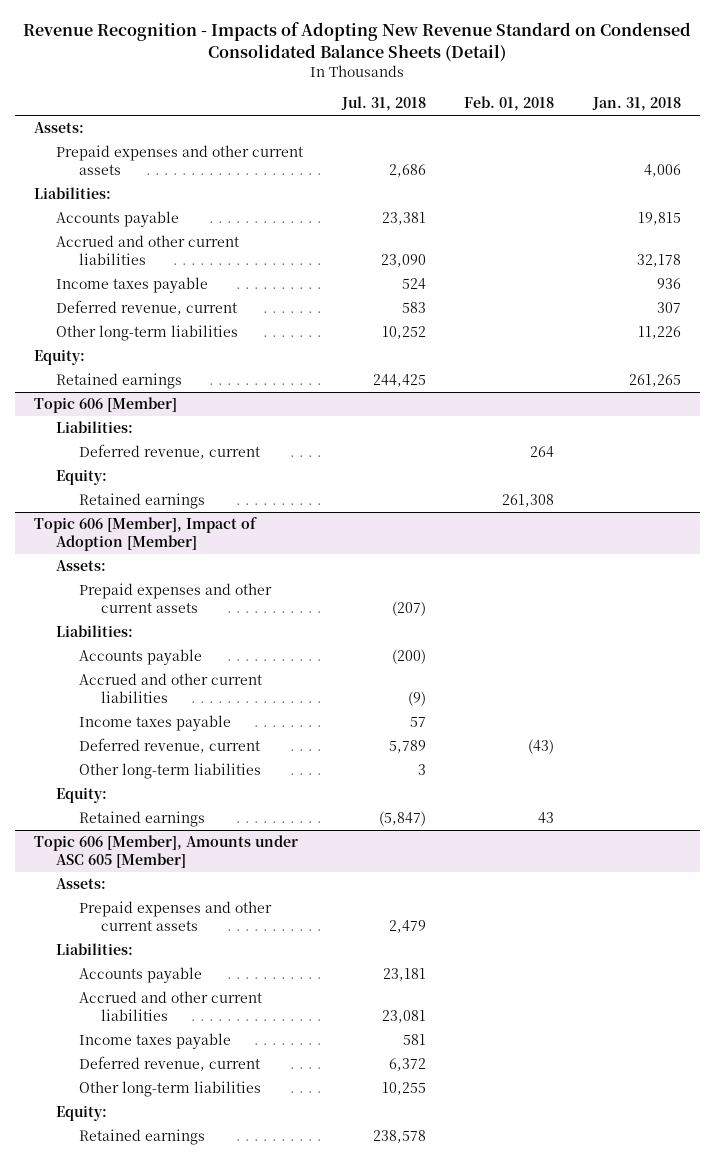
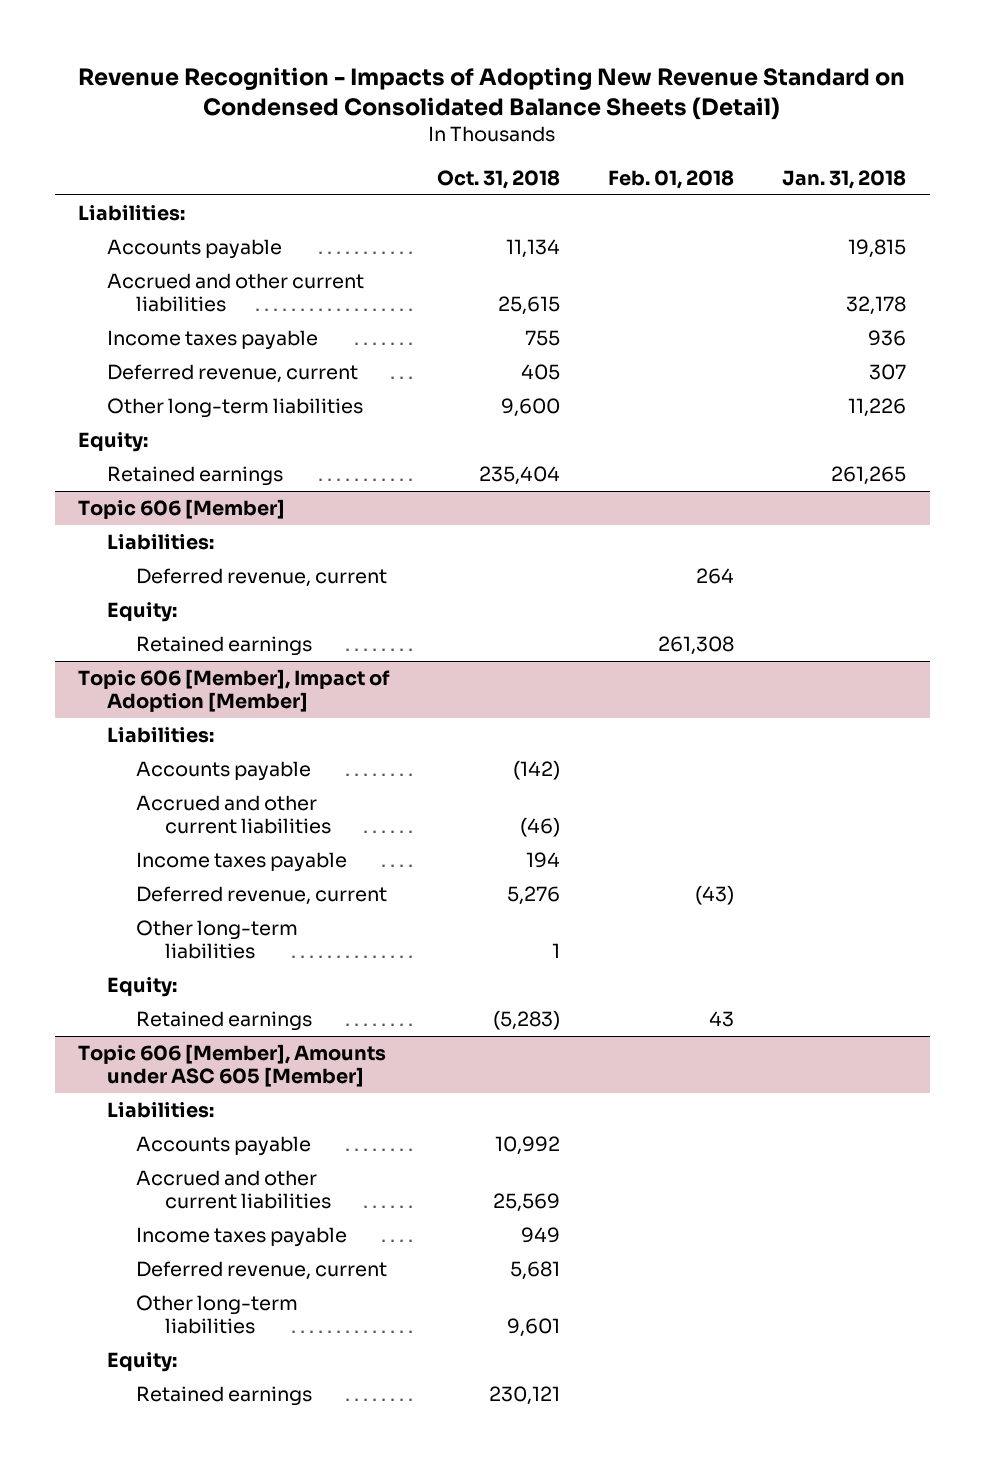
[340,96,426,112] Jul. 31, 2018 -> none
none -> [437,169,561,189] Oct. 31, 2018
[33,121,84,133] Assets: -> none
[56,144,304,175] Prepaid expenses and other current assets -> none
[56,559,107,571] Assets: -> none
[78,582,272,613] Prepaid expenses and other current assets -> none
[56,877,107,889] Assets: -> none
[78,900,272,931] Prepaid expenses and other current assets -> none

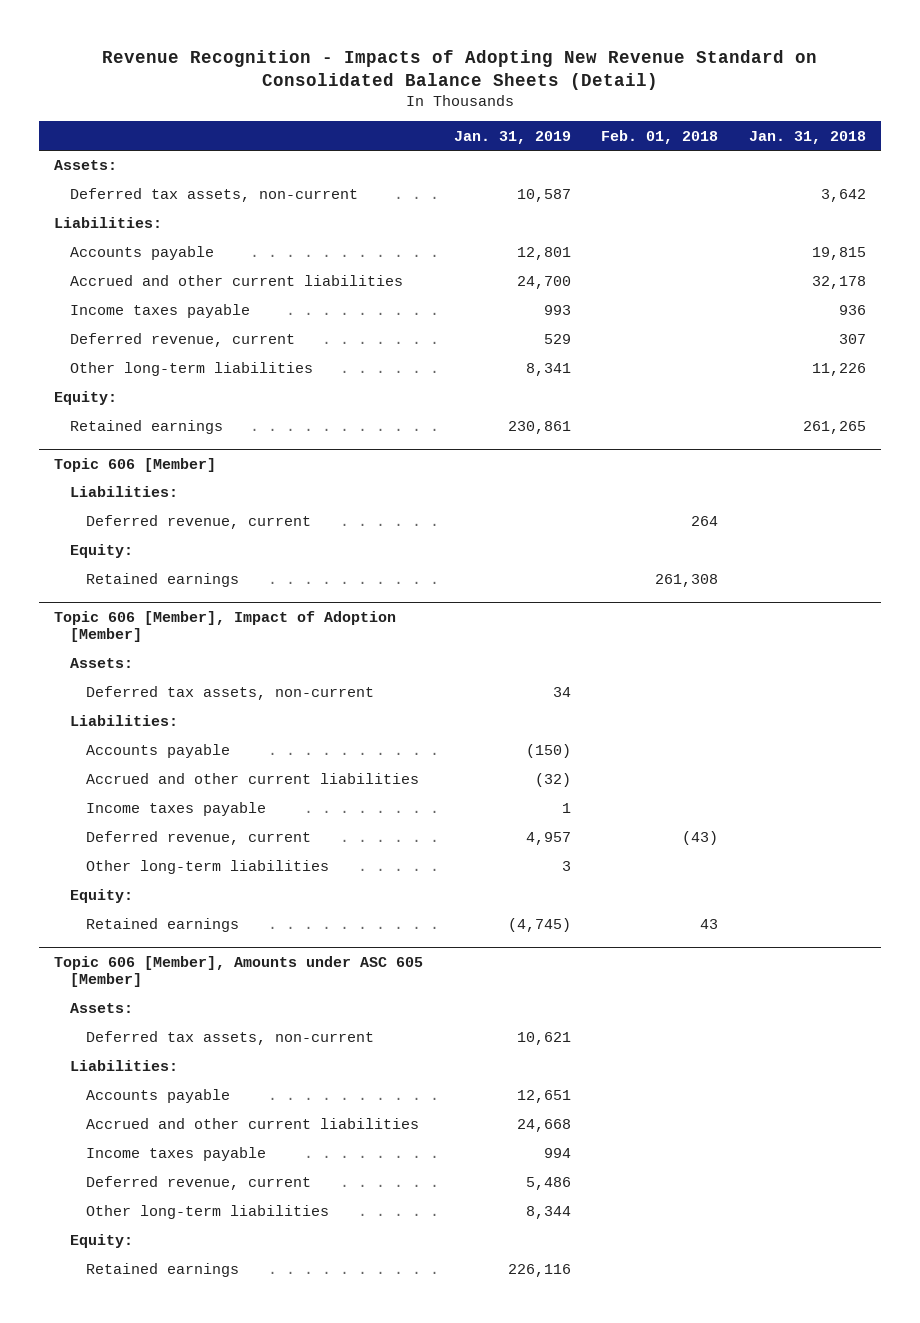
[78,66,906,121] Revenue Recognition - Impacts of Adopting New Revenue Standard on Condensed Consolidated Balance Sheets (Detail) -> [101,49,817,91] Revenue Recognition - Impacts of Adopting New Revenue Standard on Consolidated Balance Sheets (Detail)
[437,169,561,189] Oct. 31, 2018 -> none
none -> [453,130,571,144] Jan. 31, 2019
none -> [54,160,118,171] Assets:
none -> [70,188,359,203] Deferred tax assets, non-current
none -> [70,658,134,669] Assets:
none -> [85,686,374,701] Deferred tax assets, non-current
none -> [70,1003,134,1014] Assets:
none -> [85,1031,374,1046] Deferred tax assets, non-current

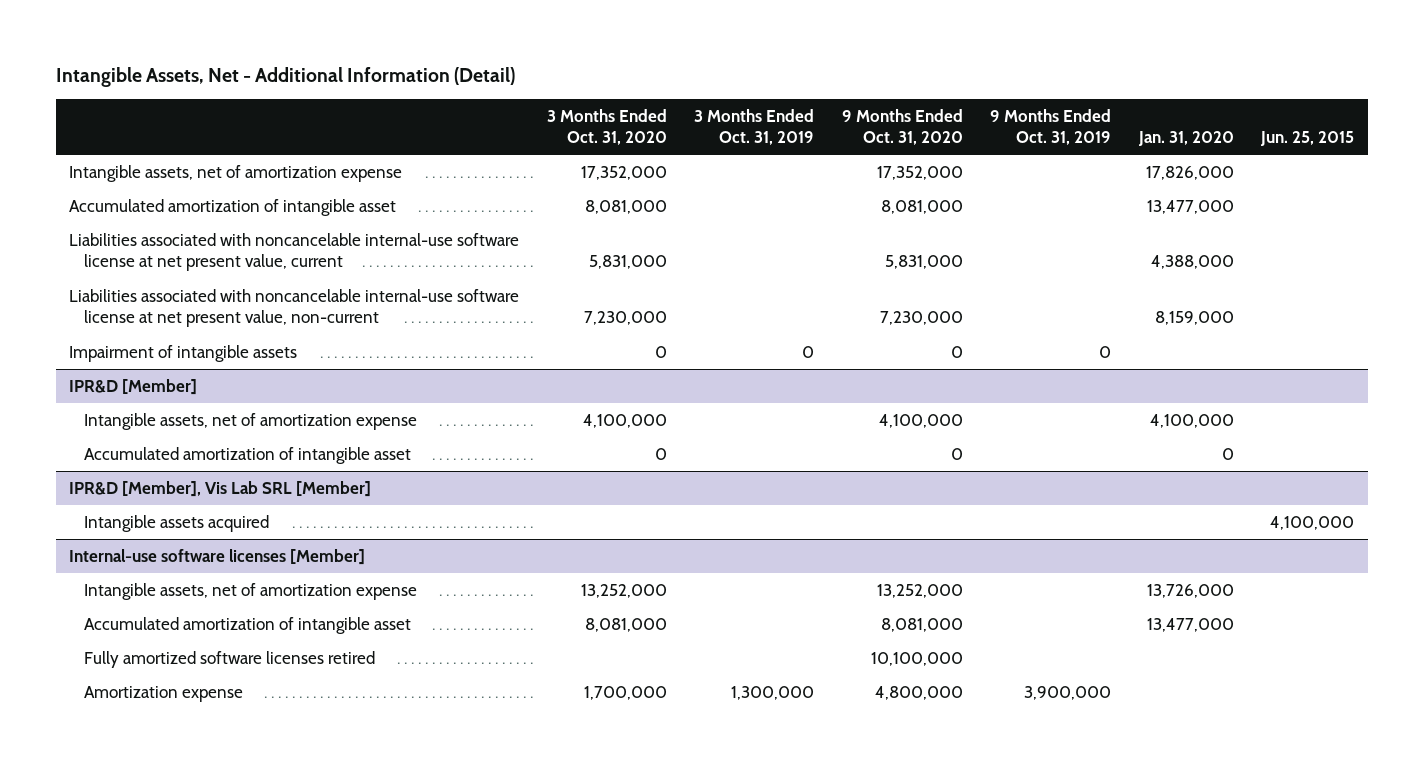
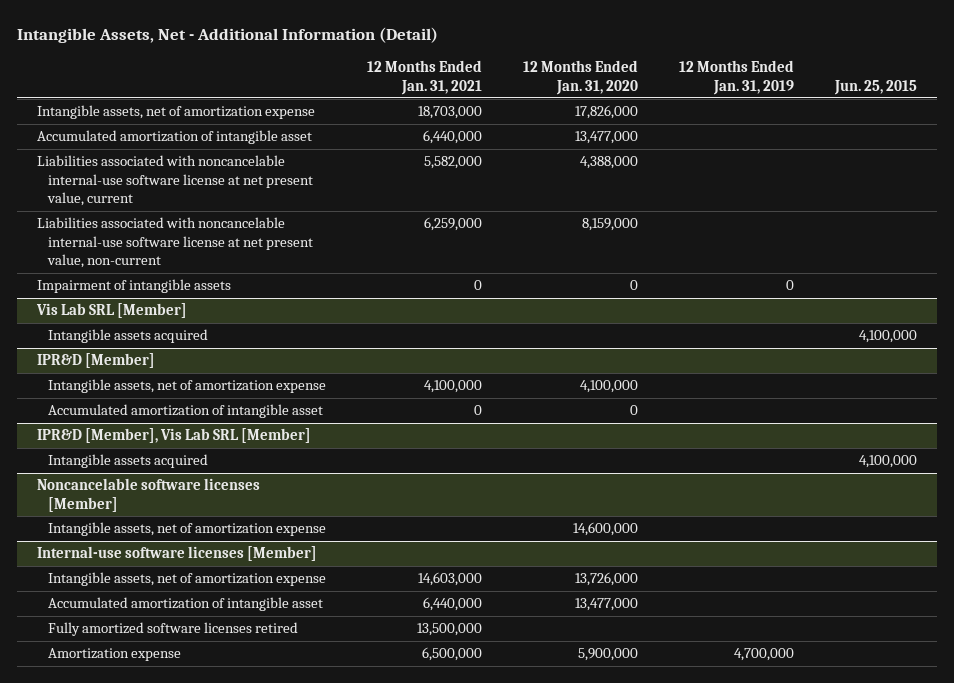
[546,108,667,145] 3 Months Ended Oct. 31, 2020 -> none
[694,108,815,145] 3 Months Ended Oct. 31, 2019 -> none
[841,108,963,145] 9 Months Ended Oct. 31, 2020 -> none
[990,108,1112,145] 9 Months Ended Oct. 31, 2019 -> none
[1137,130,1234,146] Jan. 31, 2020 -> none
none -> [366,60,482,95] 12 Months Ended Jan. 31, 2021
none -> [522,60,638,95] 12 Months Ended Jan. 31, 2020
none -> [678,60,794,95] 12 Months Ended Jan. 31, 2019
none -> [36,303,188,319] Vis Lab SRL [Member]
none -> [47,329,208,344] Intangible assets acquired
none -> [37,478,261,512] Noncancelable software licenses [Member]
none -> [47,522,326,537] Intangible assets, net of amortization expense

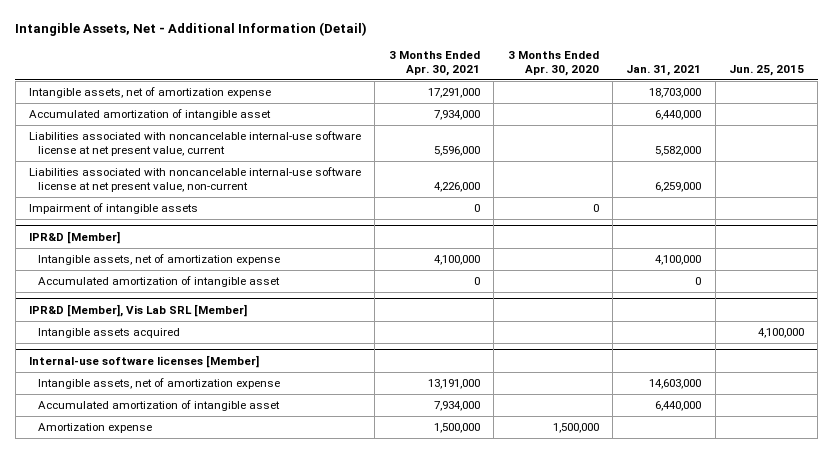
[366,60,482,95] 12 Months Ended Jan. 31, 2021 -> none
[522,60,638,95] 12 Months Ended Jan. 31, 2020 -> none
[678,60,794,95] 12 Months Ended Jan. 31, 2019 -> none
none -> [388,51,480,76] 3 Months Ended Apr. 30, 2021
none -> [507,51,599,76] 3 Months Ended Apr. 30, 2020
none -> [626,64,702,76] Jan. 31, 2021
[36,303,188,319] Vis Lab SRL [Member] -> none
[47,329,208,344] Intangible assets acquired -> none
[37,478,261,512] Noncancelable software licenses [Member] -> none
[47,522,326,537] Intangible assets, net of amortization expense -> none
[47,622,298,637] Fully amortized software licenses retired -> none

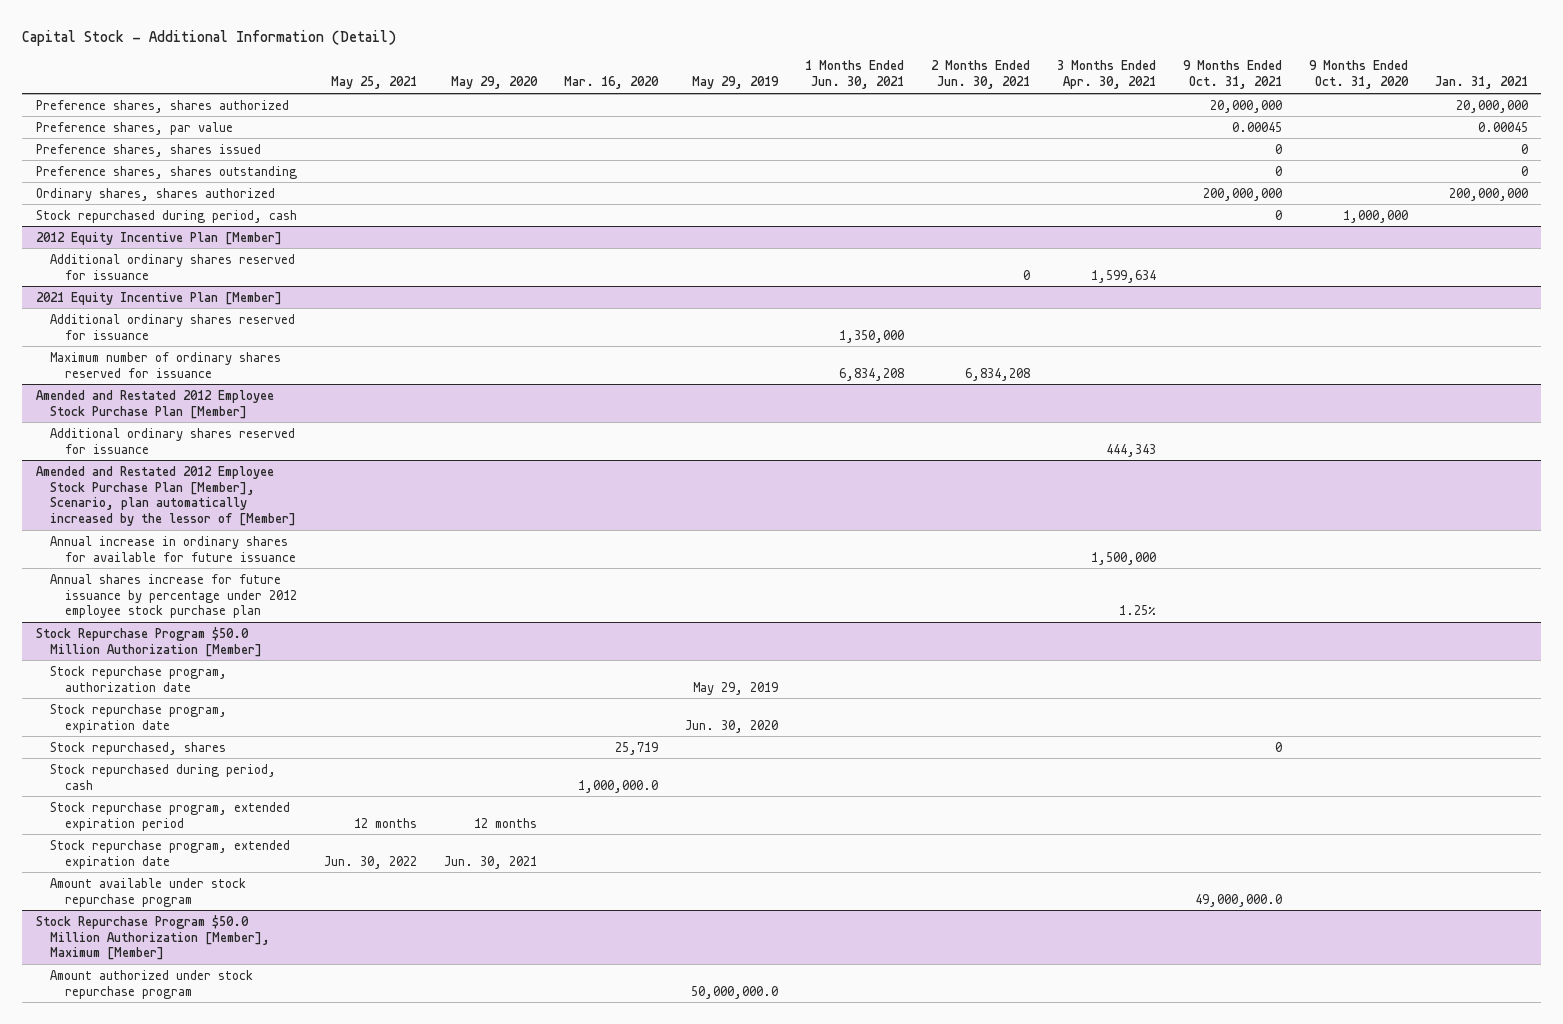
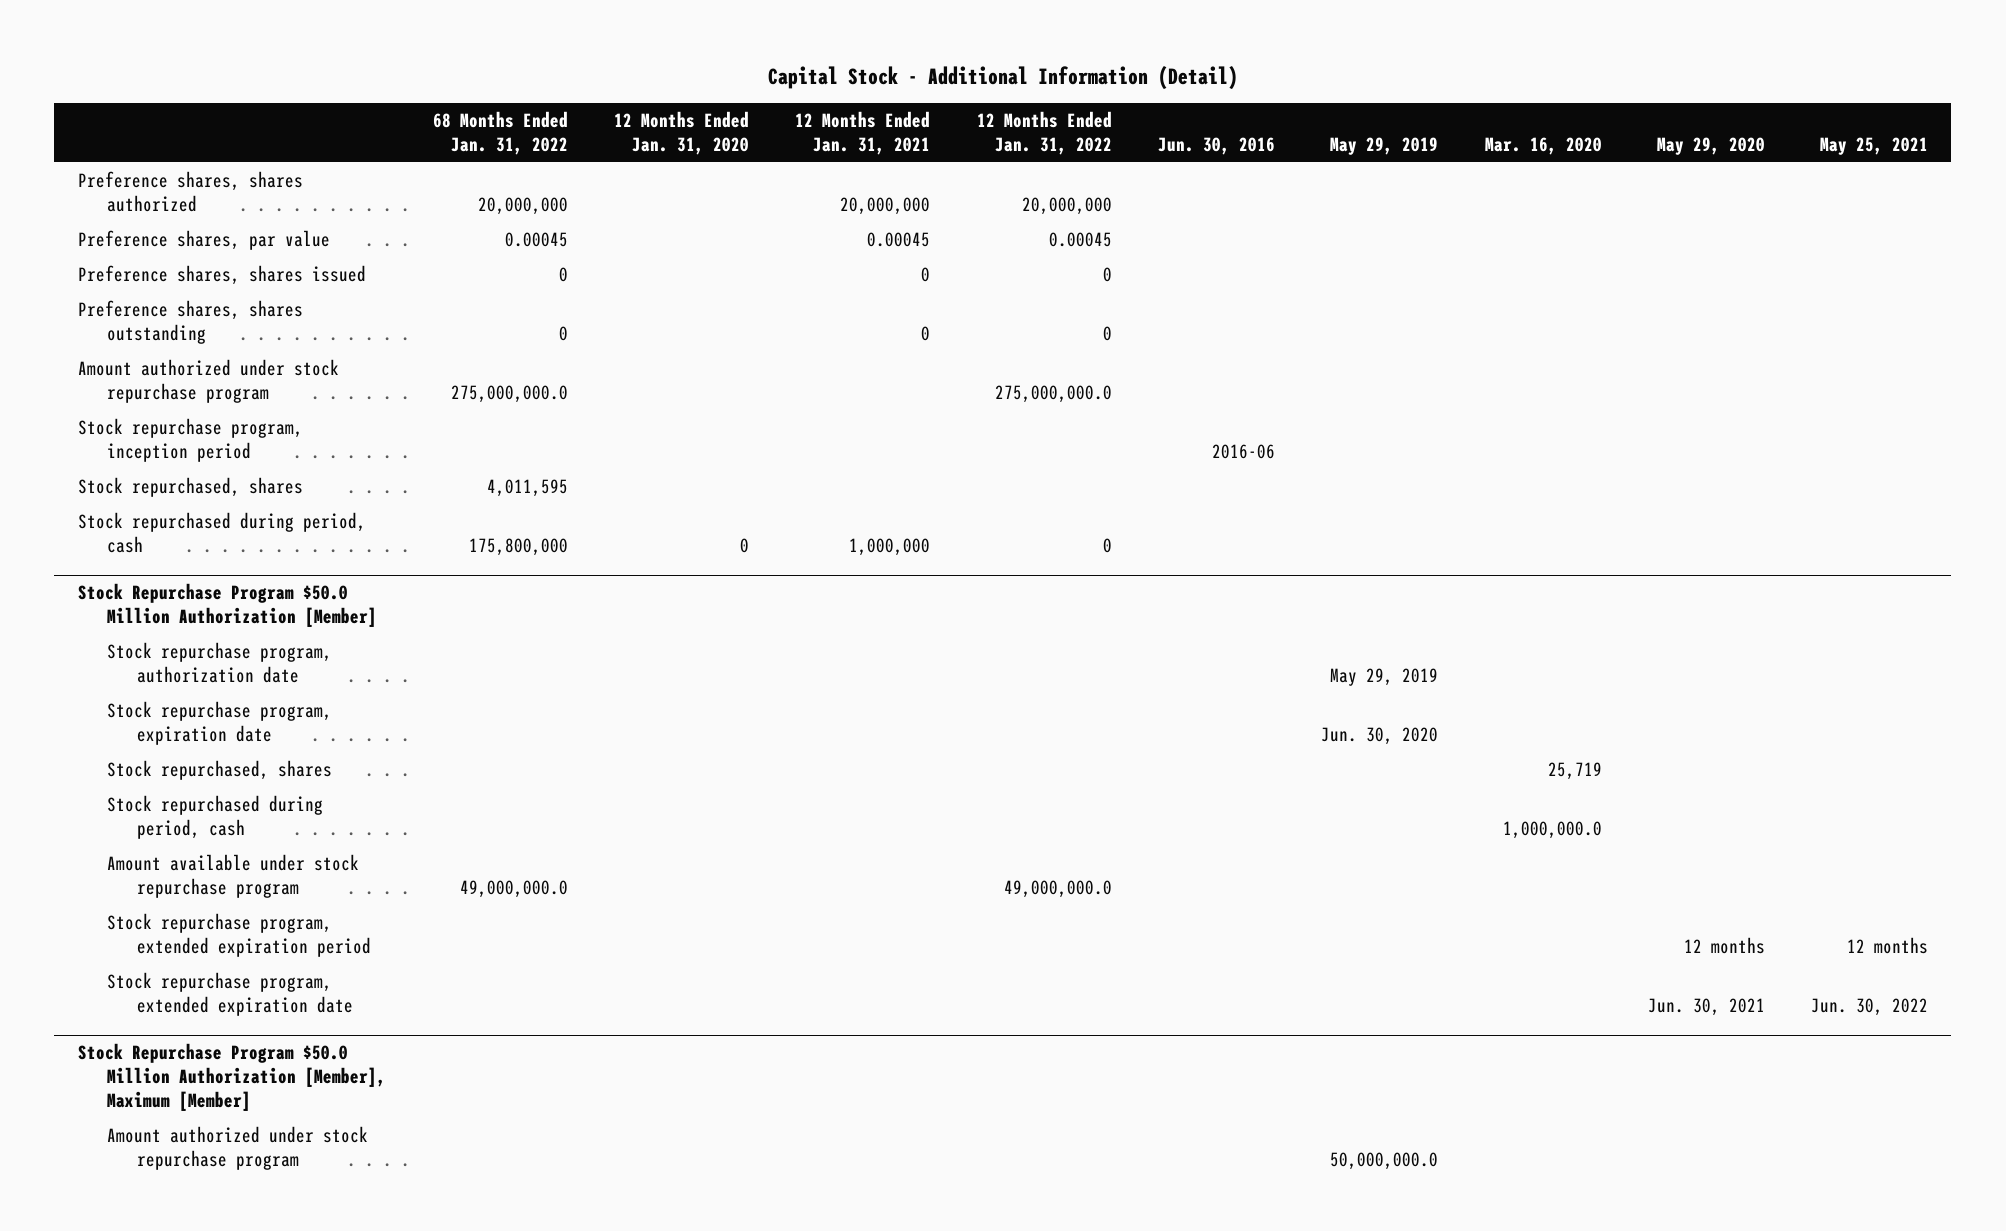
[804,60,904,90] 1 Months Ended Jun. 30, 2021 -> none
[930,60,1030,90] 2 Months Ended Jun. 30, 2021 -> none
[1056,60,1156,90] 3 Months Ended Apr. 30, 2021 -> none
[1182,60,1282,90] 9 Months Ended Oct. 31, 2021 -> none
[1308,60,1409,90] 9 Months Ended Oct. 31, 2020 -> none
[1434,76,1528,90] Jan. 31, 2021 -> none
none -> [432,111,568,156] 68 Months Ended Jan. 31, 2022
none -> [613,111,749,156] 12 Months Ended Jan. 31, 2020
none -> [795,111,931,156] 12 Months Ended Jan. 31, 2021
none -> [976,111,1112,156] 12 Months Ended Jan. 31, 2022
none -> [1157,137,1275,156] Jun. 30, 2016
[35,187,275,201] Ordinary shares, shares authorized -> none
none -> [77,359,339,404] Amount authorized under stock repurchase program
none -> [77,418,303,463] Stock repurchase program, inception period
none -> [77,477,303,498] Stock repurchased, shares
[35,231,282,245] 2012 Equity Incentive Plan [Member] -> none
[50,253,296,280] Additional ordinary shares reserved for issuance -> none
[35,291,282,305] 2021 Equity Incentive Plan [Member] -> none
[50,313,296,340] Additional ordinary shares reserved for issuance -> none
[50,351,282,378] Maximum number of ordinary shares reserved for issuance -> none
[35,389,274,419] Amended and Restated 2012 Employee Stock Purchase Plan [Member] -> none
[50,427,296,454] Additional ordinary shares reserved for issuance -> none
[35,465,297,527] Amended and Restated 2012 Employee Stock Purchase Plan [Member], Scenario, plan automatically increased by the lessor of [Member] -> none
[50,535,297,562] Annual increase in ordinary shares for available for future issuance -> none
[50,573,298,619] Annual shares increase for future issuance by percentage under 2012 employee stock purchase plan -> none
[50,877,247,907] Amount available under stock repurchase program -> [107,854,360,899] Amount available under stock repurchase program

